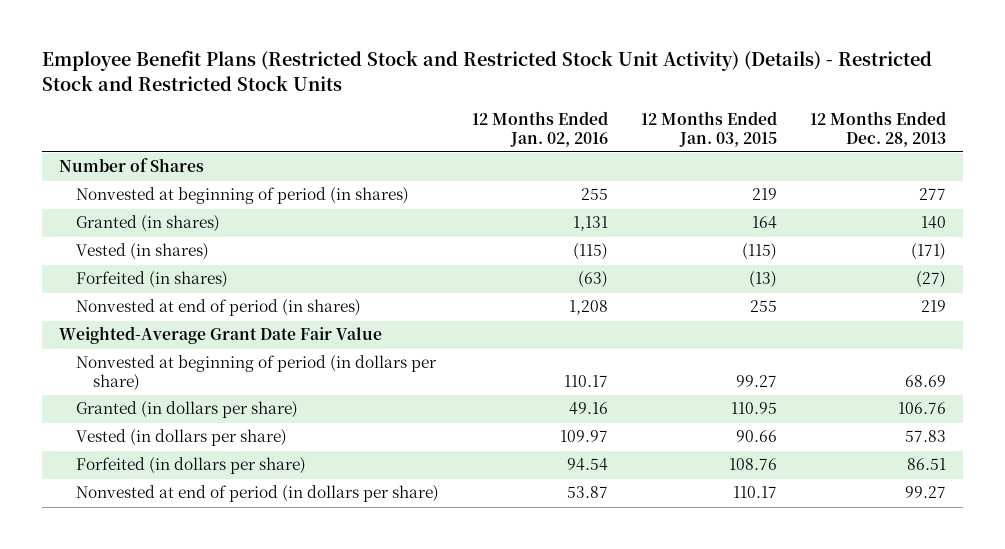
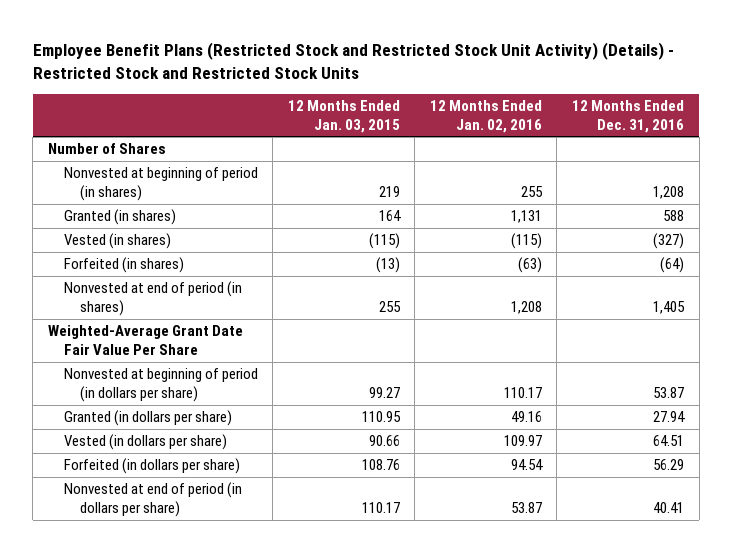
[810,111,947,147] 12 Months Ended Dec. 28, 2013 -> none
none -> [571,99,684,133] 12 Months Ended Dec. 31, 2016
[58,326,382,345] Weighted-Average Grant Date Fair Value -> [47,325,243,356] Weighted-Average Grant Date Fair Value Per Share

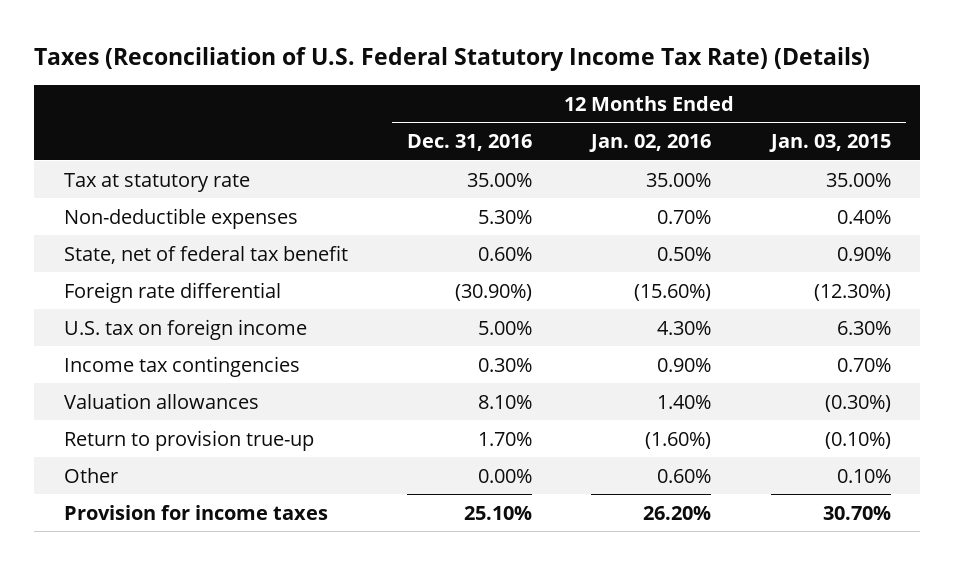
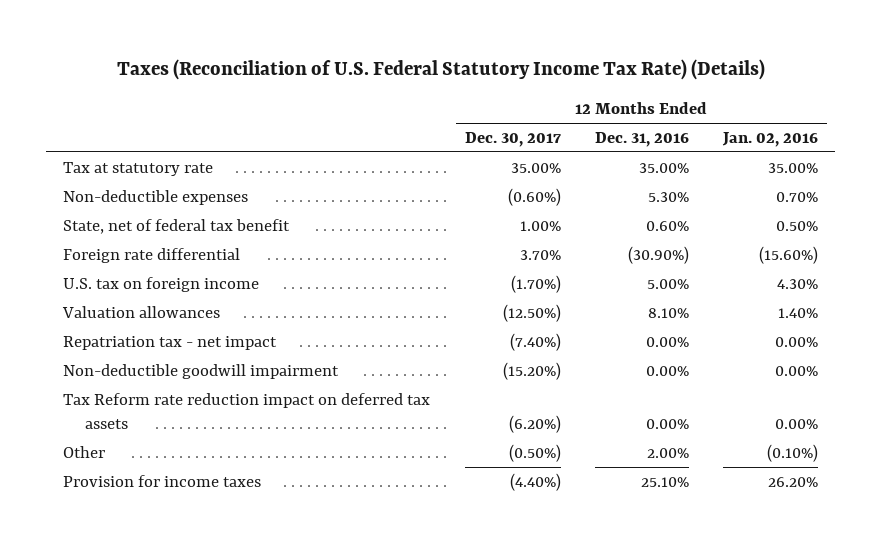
[768,134,891,153] Jan. 03, 2015 -> none
none -> [464,131,561,147] Dec. 30, 2017
[63,355,300,377] Income tax contingencies -> none
[63,429,314,451] Return to provision true-up -> none
none -> [63,335,278,350] Repatriation tax - net impact
none -> [63,363,340,379] Non-deductible goodwill impairment
none -> [63,392,431,429] Tax Reform rate reduction impact on deferred tax assets
[477,468,532,483] 0.00% -> [646,447,689,458] 2.00%
[657,468,712,483] 0.60% -> [767,443,819,462] (0.10%)

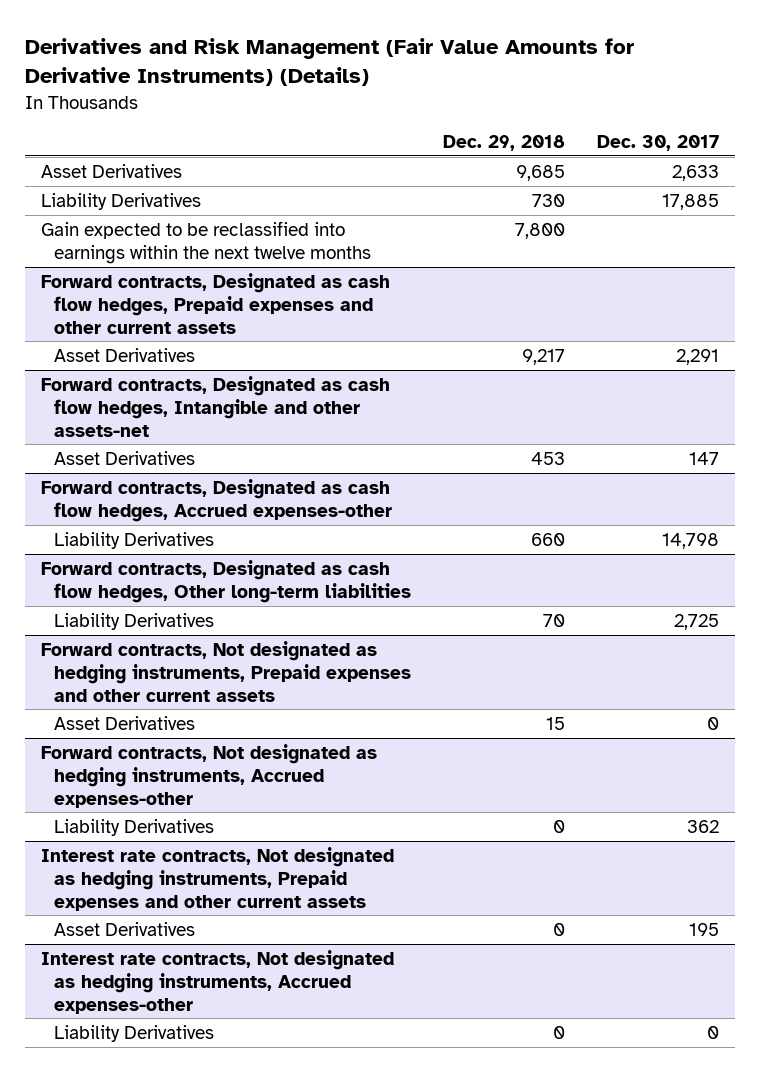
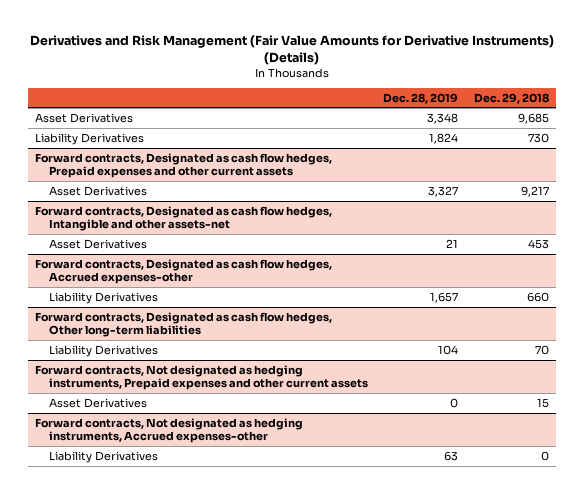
[597,134,720,151] Dec. 30, 2017 -> none
none -> [383,92,459,104] Dec. 28, 2019
[40,220,372,264] Gain expected to be reclassified into earnings within the next twelve months -> none
[40,846,394,911] Interest rate contracts, Not designated as hedging instruments, Prepaid expenses and other current assets -> none
[54,921,196,936] Asset Derivatives -> none
[40,949,394,1014] Interest rate contracts, Not designated as hedging instruments, Accrued expenses-other -> none
[54,1024,215,1042] Liability Derivatives -> none

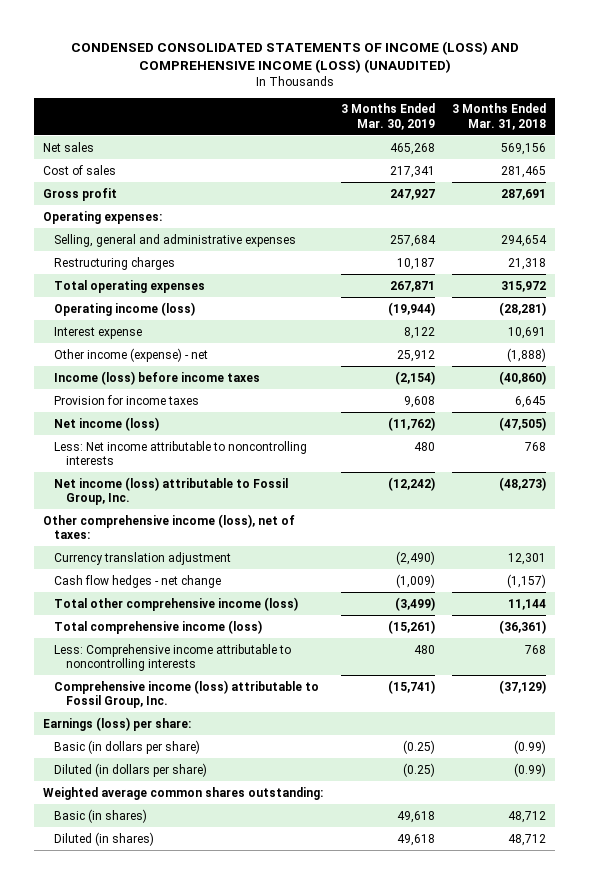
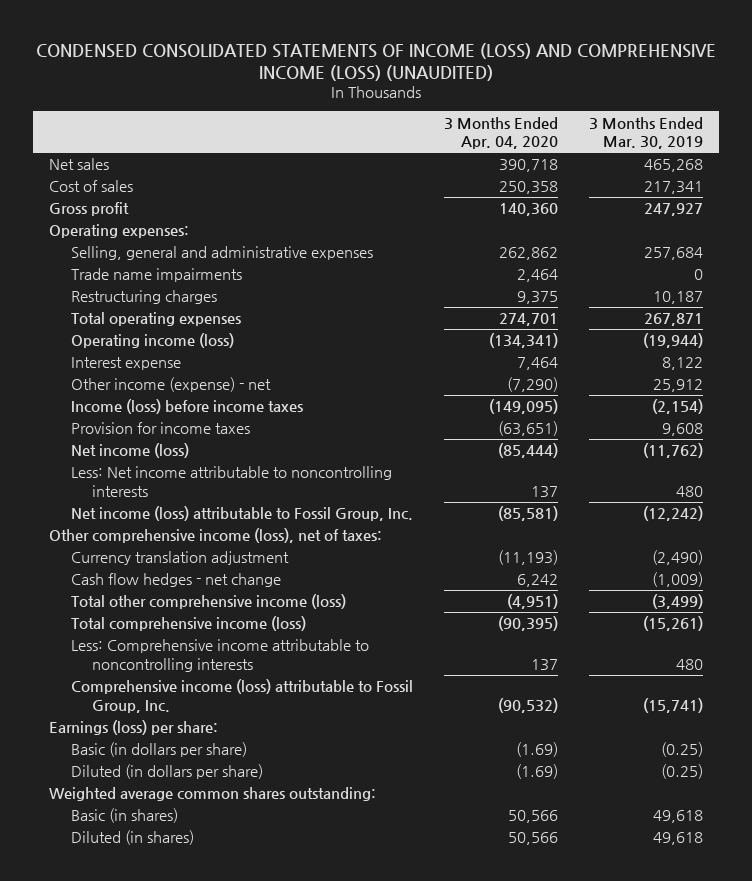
[452,103,547,130] 3 Months Ended Mar. 31, 2018 -> none
none -> [443,116,558,150] 3 Months Ended Apr. 04, 2020
none -> [70,268,242,283] Trade name impairments

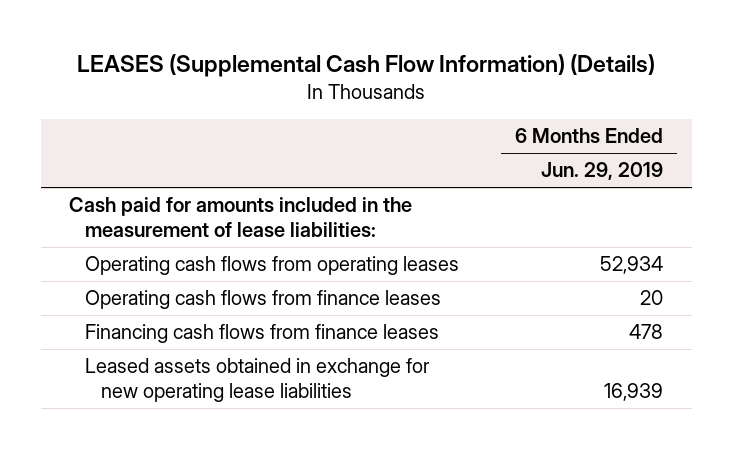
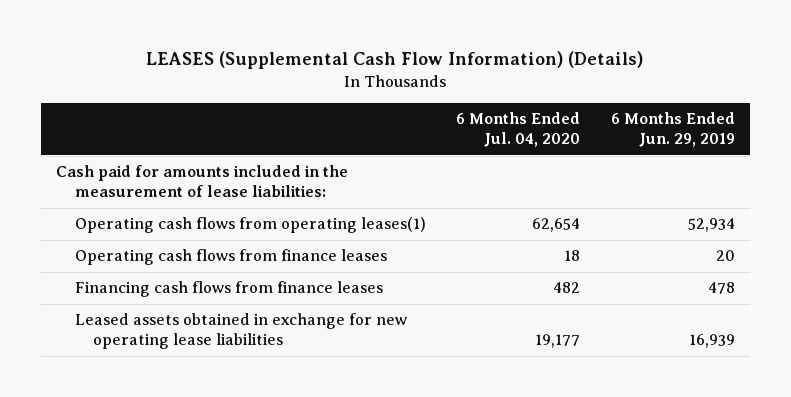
none -> [456,112,581,148] 6 Months Ended Jul. 04, 2020
[84,256,459,276] Operating cash flows from operating leases -> [74,217,426,234] Operating cash flows from operating leases(1)

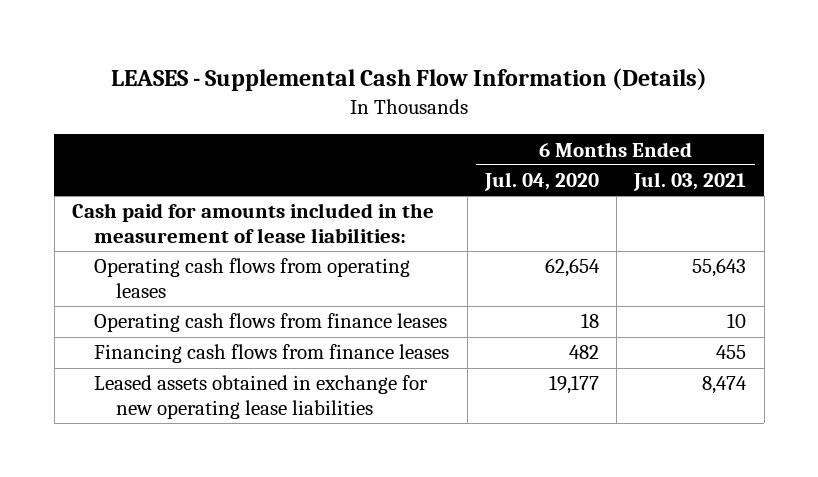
[146,51,644,70] LEASES (Supplemental Cash Flow Information) (Details) -> [111,68,708,92] LEASES - Supplemental Cash Flow Information (Details)
[610,112,735,148] 6 Months Ended Jun. 29, 2019 -> none
none -> [633,172,747,192] Jul. 03, 2021
[74,217,426,234] Operating cash flows from operating leases(1) -> [94,258,411,299] Operating cash flows from operating leases

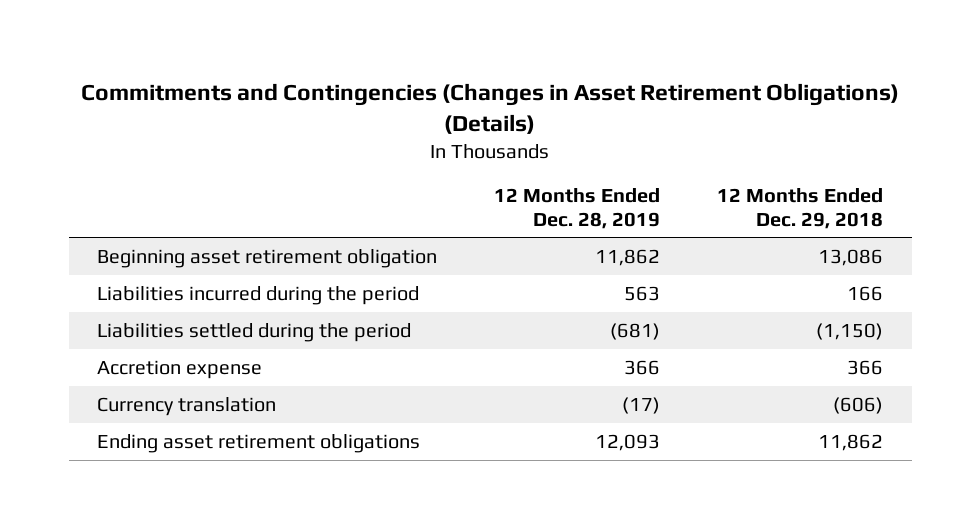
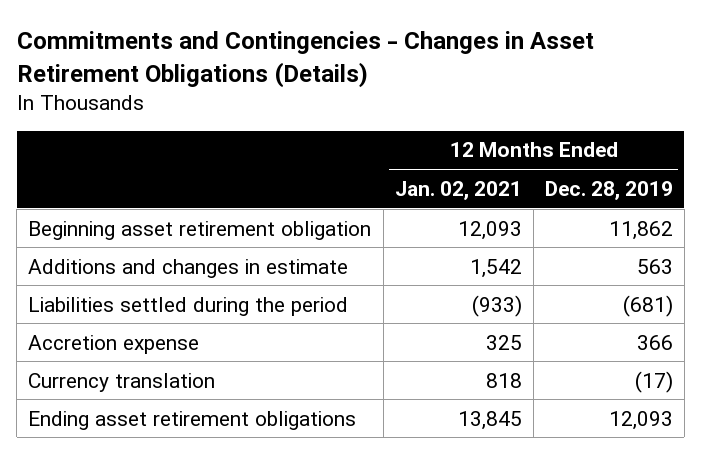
[81,82,900,134] Commitments and Contingencies (Changes in Asset Retirement Obligations) (Details) -> [16,31,594,88] Commitments and Contingencies - Changes in Asset Retirement Obligations (Details)
[717,188,884,229] 12 Months Ended Dec. 29, 2018 -> none
none -> [394,180,522,200] Jan. 02, 2021
[97,285,420,305] Liabilities incurred during the period -> [28,258,349,278] Additions and changes in estimate

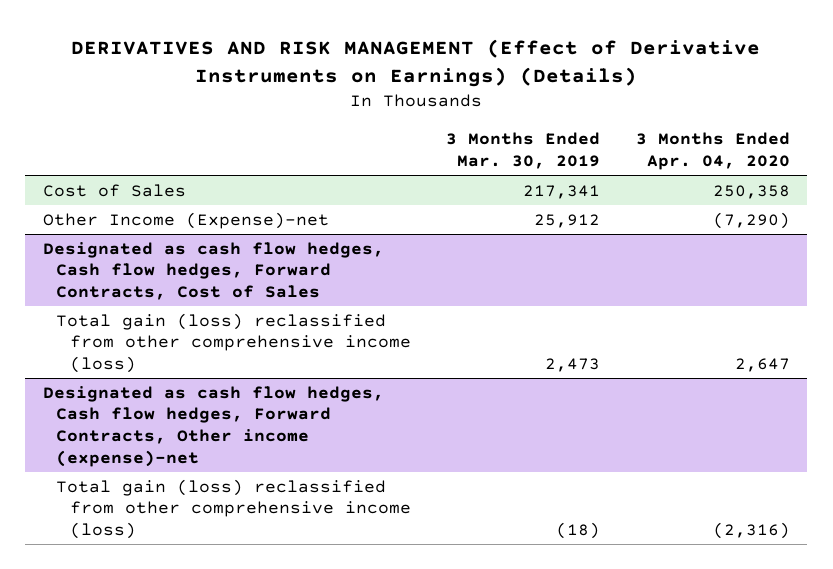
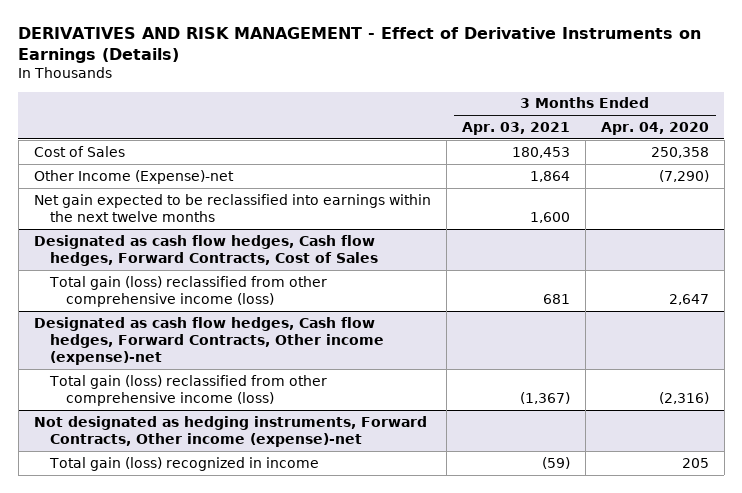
[71,38,761,87] DERIVATIVES AND RISK MANAGEMENT (Effect of Derivative Instruments on Earnings) (Details) -> [18,27,702,63] DERIVATIVES AND RISK MANAGEMENT - Effect of Derivative Instruments on Earnings (Details)
[446,132,601,170] 3 Months Ended Mar. 30, 2019 -> none
none -> [461,122,570,136] Apr. 03, 2021
none -> [33,193,431,222] Net gain expected to be reclassified into earnings within the next twelve months
none -> [33,415,427,447] Not designated as hedging instruments, Forward Contracts, Other income (expense)-net
none -> [48,456,319,471] Total gain (loss) recognized in income

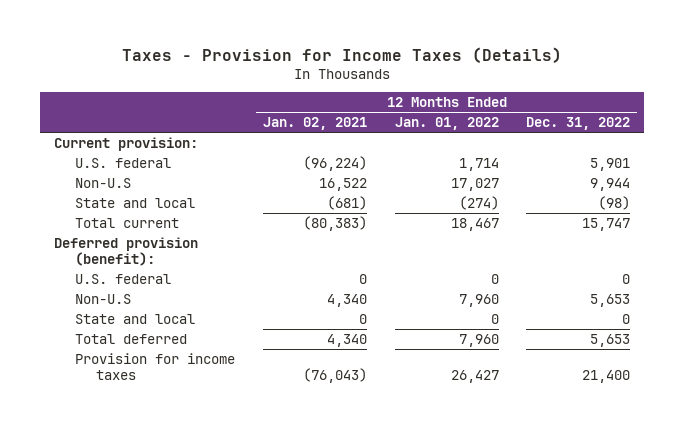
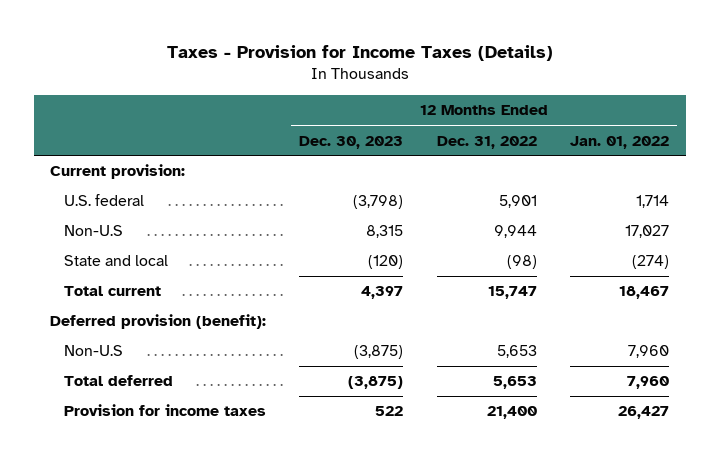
[262,117,367,131] Jan. 02, 2021 -> none
none -> [299,135,404,149] Dec. 30, 2023
[75,273,172,284] U.S. federal -> none
[75,313,196,324] State and local -> none

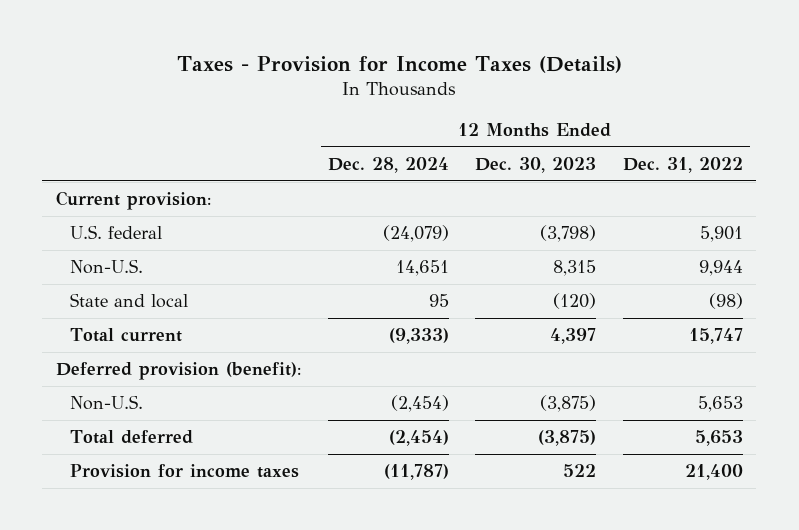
[569,135,669,149] Jan. 01, 2022 -> none
none -> [327,156,449,173] Dec. 28, 2024
[63,225,123,237] Non-U.S -> [70,259,144,275] Non-U.S.
[63,345,123,357] Non-U.S -> [70,395,144,411] Non-U.S.

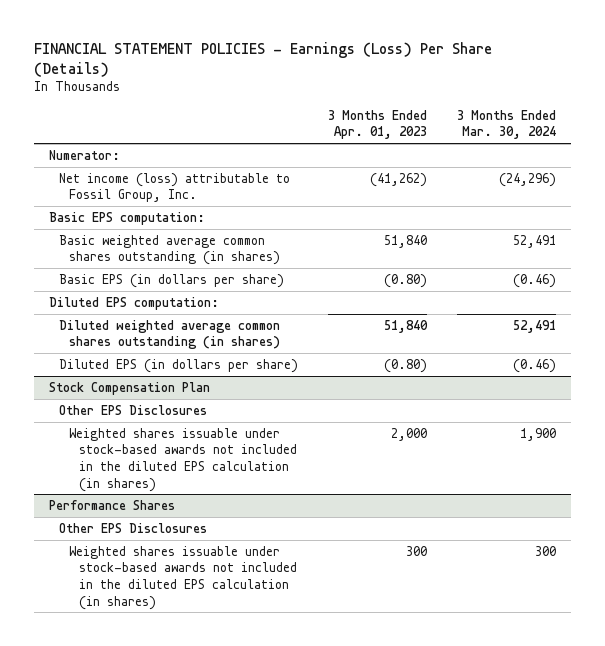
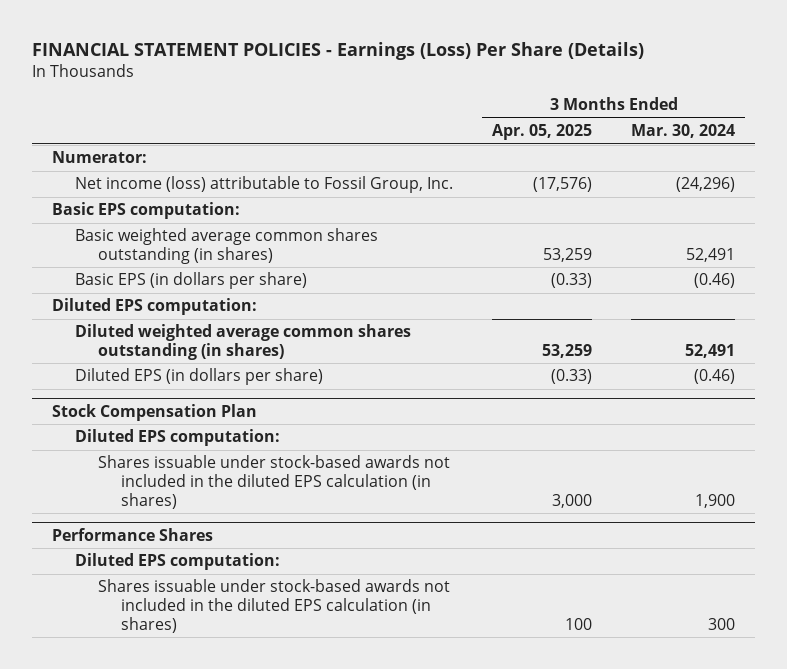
[328,109,428,140] 3 Months Ended Apr. 01, 2023 -> none
none -> [492,124,593,141] Apr. 05, 2025
[58,404,207,415] Other EPS Disclosures -> none
none -> [74,429,280,447] Diluted EPS computation:
[69,427,298,492] Weighted shares issuable under stock-based awards not included in the diluted EPS calculation (in shares) -> [98,455,451,509] Shares issuable under stock-based awards not included in the diluted EPS calculation (in shares)
[58,522,207,533] Other EPS Disclosures -> none
none -> [74,553,280,571] Diluted EPS computation:
[69,545,298,610] Weighted shares issuable under stock-based awards not included in the diluted EPS calculation (in shares) -> [98,579,451,633] Shares issuable under stock-based awards not included in the diluted EPS calculation (in shares)

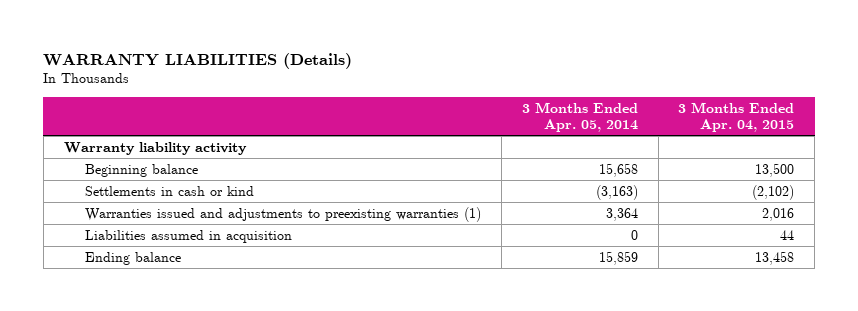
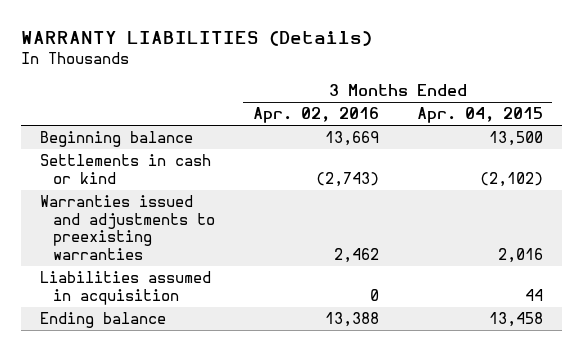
[521,101,638,132] 3 Months Ended Apr. 05, 2014 -> none
none -> [252,107,379,124] Apr. 02, 2016
[63,141,247,155] Warranty liability activity -> none
[84,206,481,222] Warranties issued and adjustments to preexisting warranties (1) -> [40,195,215,261] Warranties issued and adjustments to preexisting warranties

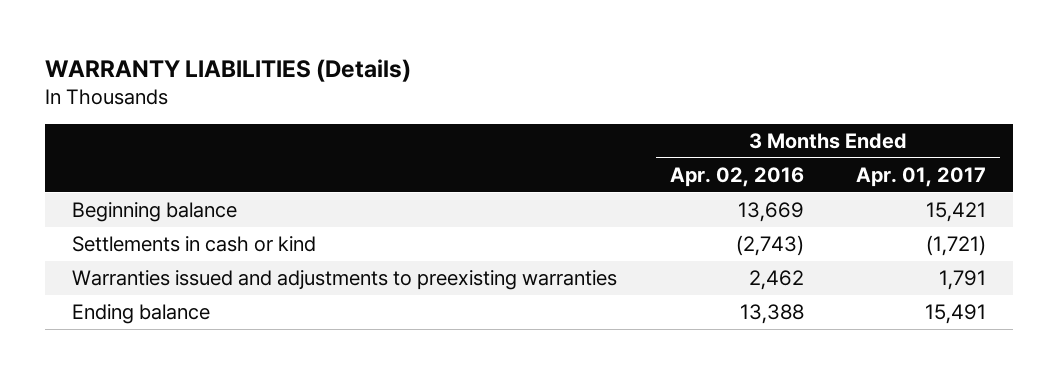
[416,107,543,124] Apr. 04, 2015 -> none
none -> [856,166,987,187] Apr. 01, 2017
[40,271,212,305] Liabilities assumed in acquisition -> none

